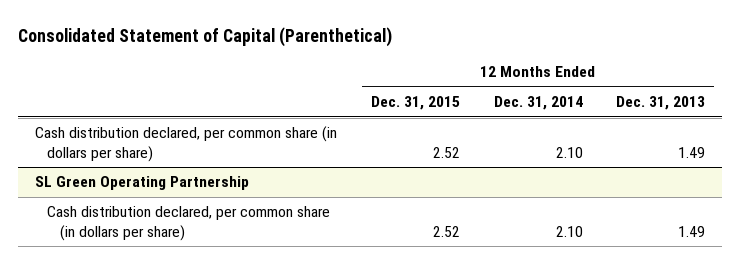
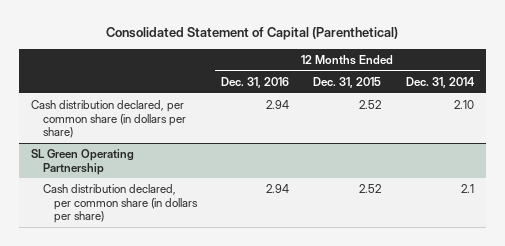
[616,96,706,111] Dec. 31, 2013 -> none
none -> [221,76,290,88] Dec. 31, 2016
[555,225,583,237] 2.10 -> [460,184,474,194] 2.1

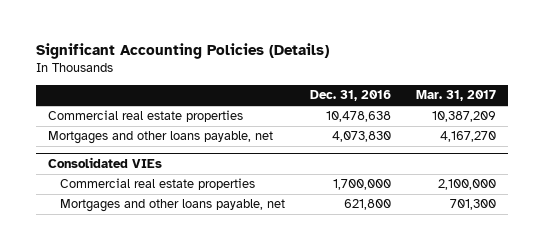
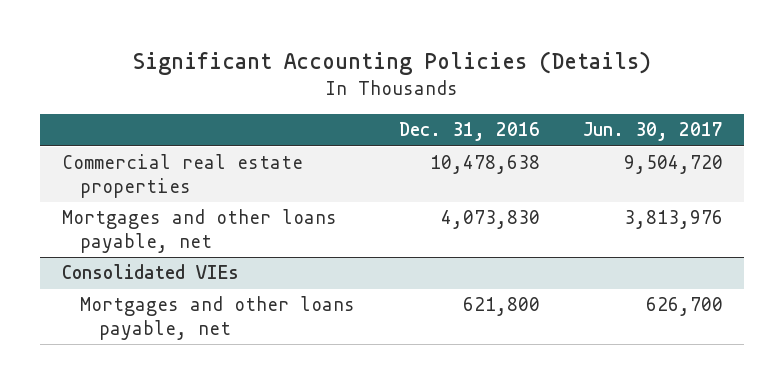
[415,90,496,102] Mar. 31, 2017 -> none
none -> [582,122,723,142] Jun. 30, 2017
[60,178,256,191] Commercial real estate properties -> none

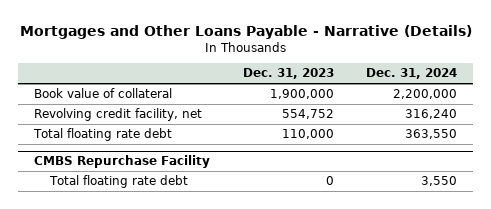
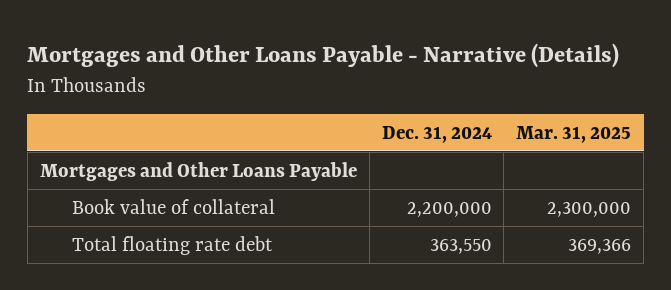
[242,68,334,80] Dec. 31, 2023 -> none
none -> [516,125,632,143] Mar. 31, 2025
none -> [39,161,357,181] Mortgages and Other Loans Payable
[34,108,203,122] Revolving credit facility, net -> none
[34,155,211,169] CMBS Repurchase Facility -> none
[48,175,188,189] Total floating rate debt -> none

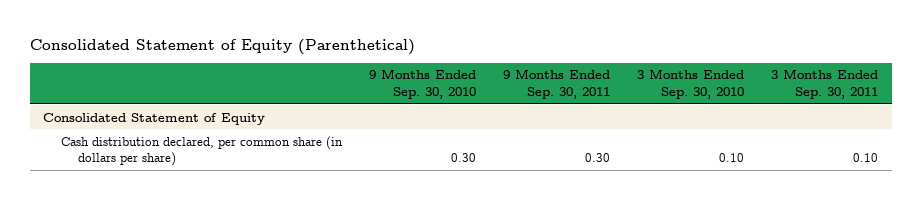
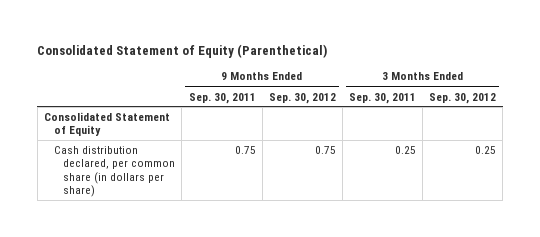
[368,69,476,99] 9 Months Ended Sep. 30, 2010 -> none
[636,69,744,99] 3 Months Ended Sep. 30, 2010 -> none
none -> [268,92,336,104] Sep. 30, 2012
none -> [429,92,497,104] Sep. 30, 2012
[584,153,610,163] 0.30 -> [234,146,256,155] 0.75
[853,153,879,163] 0.10 -> [394,146,416,155] 0.25

